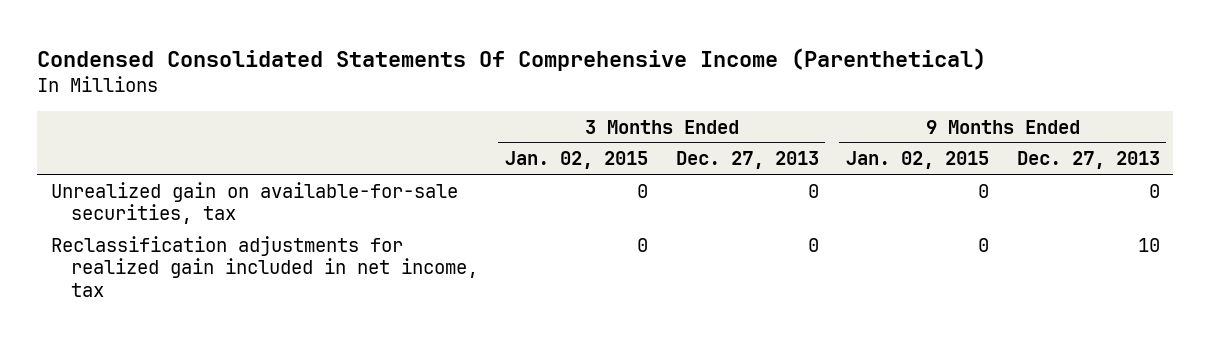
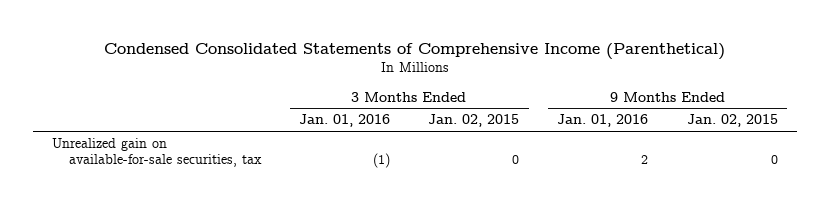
[37,47,987,71] Condensed Consolidated Statements Of Comprehensive Income (Parenthetical) -> [103,42,725,60] Condensed Consolidated Statements of Comprehensive Income (Parenthetical)
[675,151,819,170] Dec. 27, 2013 -> none
[1016,151,1160,170] Dec. 27, 2013 -> none
none -> [299,114,391,128] Jan. 01, 2016
none -> [557,114,649,128] Jan. 01, 2016
[51,235,478,298] Reclassification adjustments for realized gain included in net income, tax -> none

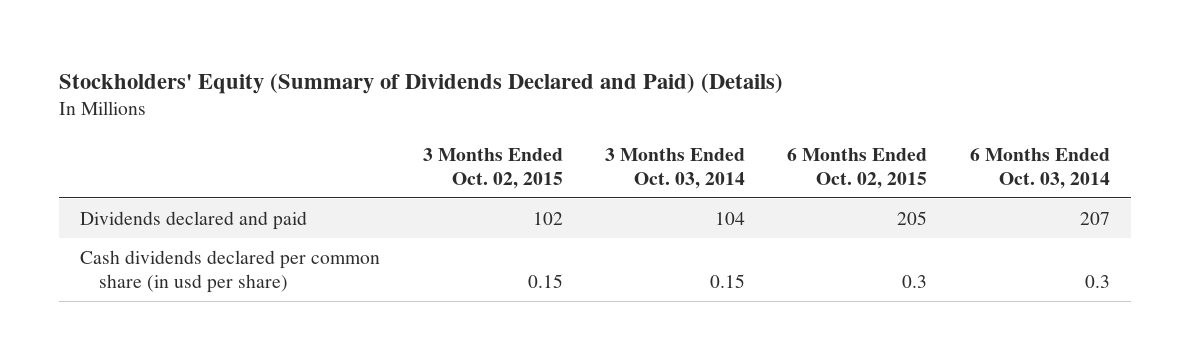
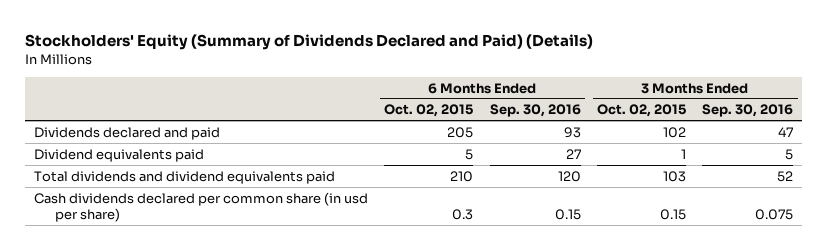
[605,147,746,189] 3 Months Ended Oct. 03, 2014 -> none
[969,147,1110,189] 6 Months Ended Oct. 03, 2014 -> none
none -> [489,104,581,118] Sep. 30, 2016
none -> [702,104,794,118] Sep. 30, 2016
none -> [33,148,204,162] Dividend equivalents paid
none -> [33,170,335,184] Total dividends and dividend equivalents paid

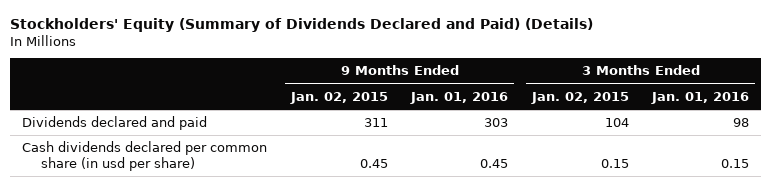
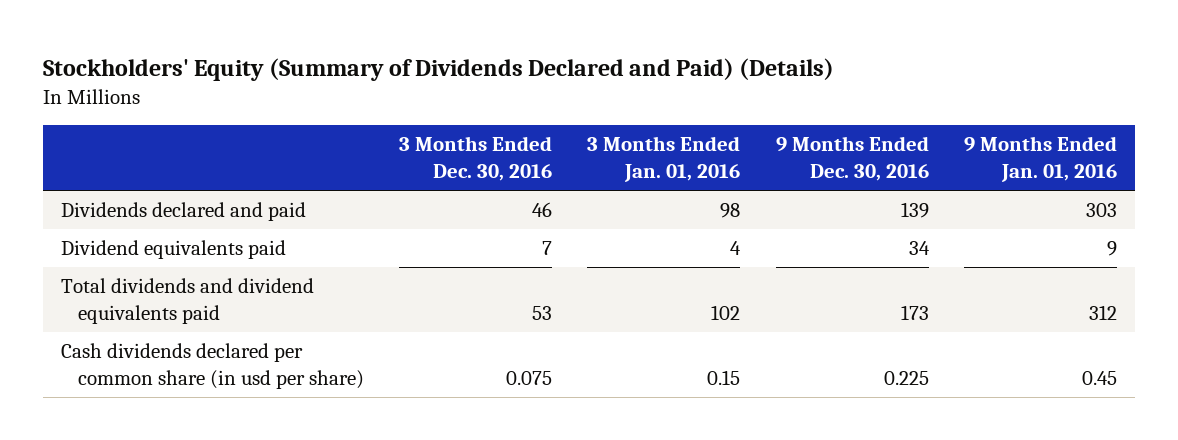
[289,91,388,104] Jan. 02, 2015 -> none
[530,91,629,104] Jan. 02, 2015 -> none
none -> [399,136,553,182] 3 Months Ended Dec. 30, 2016
none -> [775,136,929,182] 9 Months Ended Dec. 30, 2016
none -> [61,240,287,260] Dividend equivalents paid
none -> [61,278,315,324] Total dividends and dividend equivalents paid

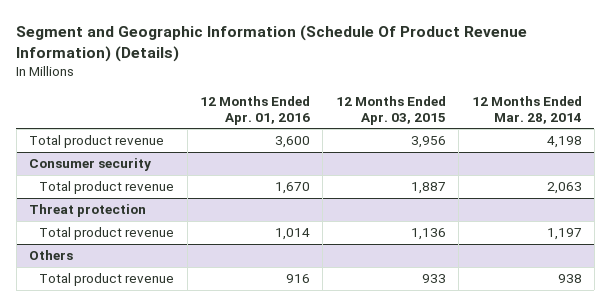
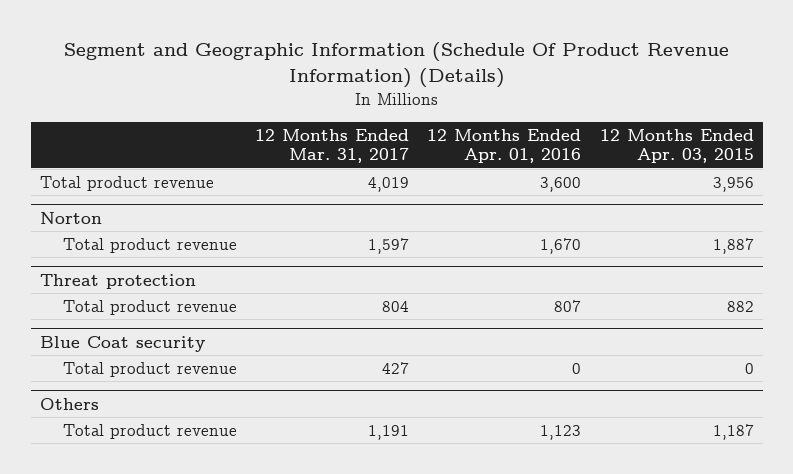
[471,95,582,124] 12 Months Ended Mar. 28, 2014 -> none
none -> [254,128,409,164] 12 Months Ended Mar. 31, 2017
[28,158,151,172] Consumer security -> [39,211,102,224] Norton
[275,228,311,241] 1,014 -> [554,299,582,312] 807
[410,228,446,241] 1,136 -> [726,300,754,312] 882
none -> [39,335,205,352] Blue Coat security
none -> [62,361,237,377] Total product revenue
[286,274,311,284] 916 -> [540,424,582,440] 1,123
[421,274,446,284] 933 -> [712,423,754,440] 1,187

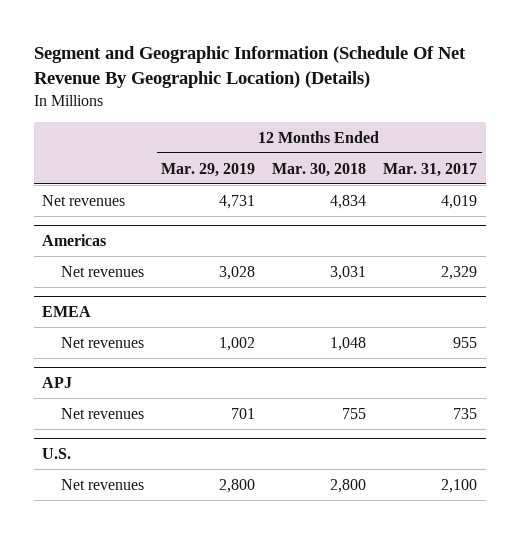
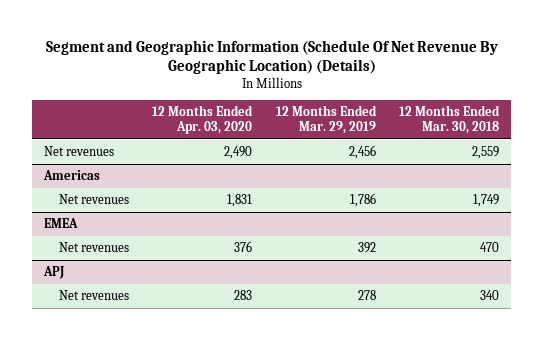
[383,162,478,177] Mar. 31, 2017 -> none
none -> [152,105,254,135] 12 Months Ended Apr. 03, 2020
[219,194,256,209] 4,731 -> [348,144,376,159] 2,456
[330,194,367,209] 4,834 -> [472,145,500,159] 2,559
[219,265,256,280] 3,028 -> [349,192,376,207] 1,786
[330,265,367,280] 3,031 -> [473,193,500,207] 1,749
[219,336,256,351] 1,002 -> [357,241,376,253] 392
[330,336,367,351] 1,048 -> [480,241,500,252] 470
[42,448,72,460] U.S. -> none
[60,478,144,490] Net revenues -> none
[231,407,256,419] 701 -> [357,289,376,300] 278
[342,407,367,419] 755 -> [480,289,500,300] 340

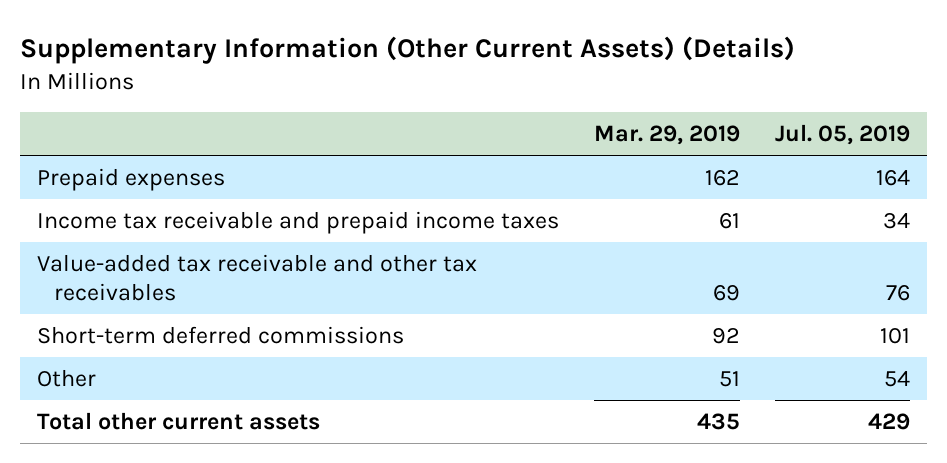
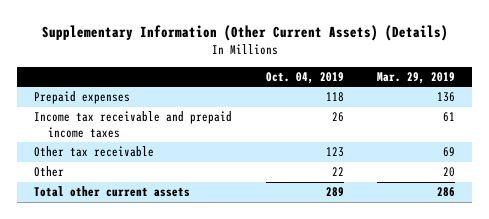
[774,124,910,146] Jul. 05, 2019 -> none
none -> [265,71,344,84] Oct. 04, 2019
[705,169,741,186] 162 -> [436,92,455,103] 136
[37,253,478,302] Value-added tax receivable and other tax receivables -> none
[37,325,405,344] Short-term deferred commissions -> none
none -> [34,146,155,158] Other tax receivable
[719,370,741,387] 51 -> [442,167,455,178] 20
[697,412,741,430] 435 -> [436,187,455,198] 286

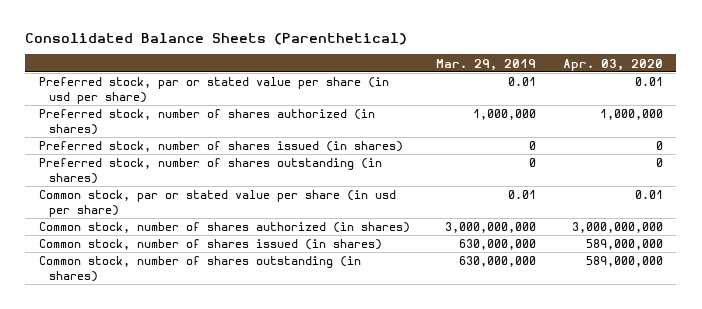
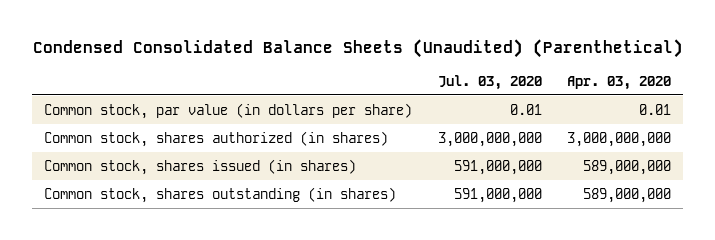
[25,33,408,46] Consolidated Balance Sheets (Parenthetical) -> [32,39,683,59] Condensed Consolidated Balance Sheets (Unaudited) (Parenthetical)
[436,58,537,71] Mar. 29, 2019 -> none
none -> [437,74,542,90] Jul. 03, 2020
[38,77,389,104] Preferred stock, par or stated value per share (in usd per share) -> none
[38,109,375,135] Preferred stock, number of shares authorized (in shares) -> none
[38,141,403,153] Preferred stock, number of shares issued (in shares) -> none
[38,158,382,184] Preferred stock, number of shares outstanding (in shares) -> none
[38,190,396,217] Common stock, par or stated value per share (in usd per share) -> [44,102,413,119] Common stock, par value (in dollars per share)
[38,222,410,234] Common stock, number of shares authorized (in shares) -> [44,130,389,147] Common stock, shares authorized (in shares)
[38,239,382,251] Common stock, number of shares issued (in shares) -> [44,158,357,175] Common stock, shares issued (in shares)
[38,256,361,282] Common stock, number of shares outstanding (in shares) -> [44,186,397,203] Common stock, shares outstanding (in shares)

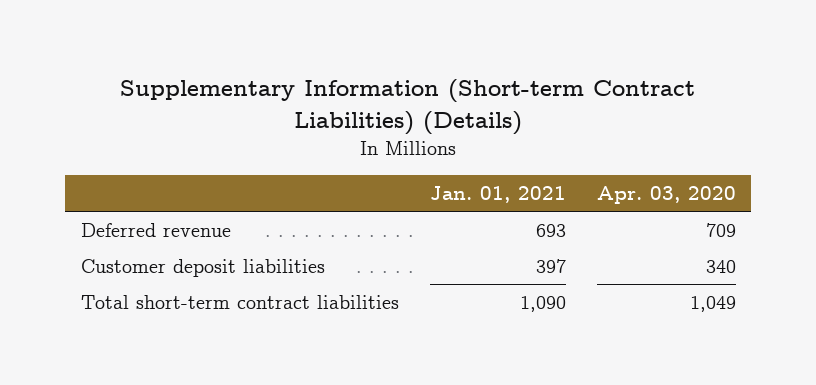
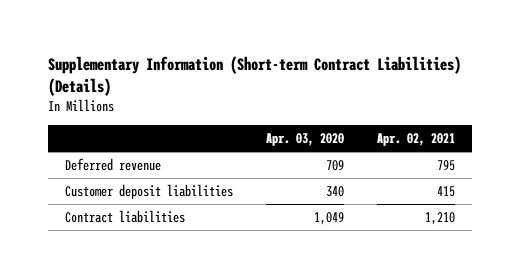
[429,186,566,204] Jan. 01, 2021 -> none
none -> [377,133,456,147] Apr. 02, 2021
[80,295,399,310] Total short-term contract liabilities -> [64,209,185,223] Contract liabilities

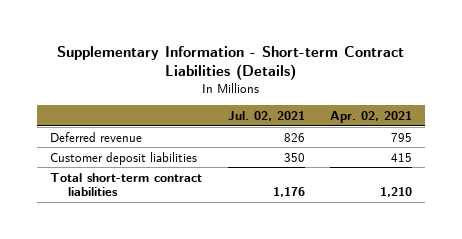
[48,56,462,97] Supplementary Information (Short-term Contract Liabilities) (Details) -> [57,45,405,80] Supplementary Information - Short-term Contract Liabilities (Details)
[265,133,344,147] Apr. 03, 2020 -> none
none -> [227,110,305,121] Jul. 02, 2021
[64,209,185,223] Contract liabilities -> [49,172,202,196] Total short-term contract liabilities

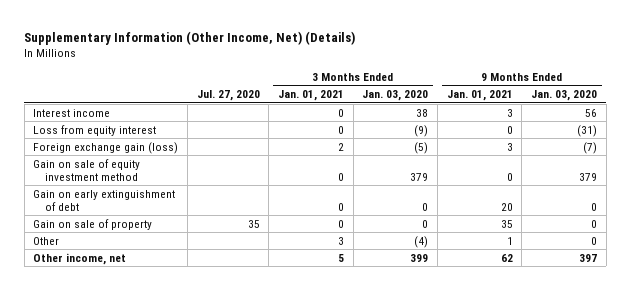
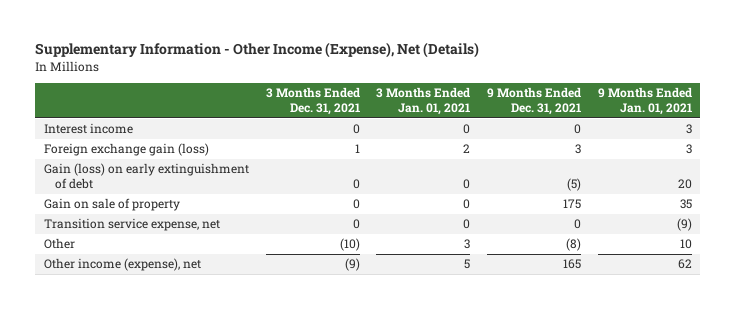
[24,30,356,45] Supplementary Information (Other Income, Net) (Details) -> [35,42,480,59] Supplementary Information - Other Income (Expense), Net (Details)
[196,90,260,102] Jul. 27, 2020 -> none
[362,90,429,102] Jan. 03, 2020 -> none
[531,90,598,102] Jan. 03, 2020 -> none
none -> [265,87,360,116] 3 Months Ended Dec. 31, 2021
none -> [487,87,582,116] 9 Months Ended Dec. 31, 2021
[33,124,157,136] Loss from equity interest -> none
[33,158,141,181] Gain on sale of equity investment method -> none
[33,189,176,211] Gain on early extinguishment of debt -> [43,163,249,190] Gain (loss) on early extinguishment of debt
none -> [43,218,220,232] Transition service expense, net
[506,236,513,245] 1 -> [679,239,692,250] 10
[33,252,127,265] Other income, net -> [43,258,201,272] Other income (expense), net

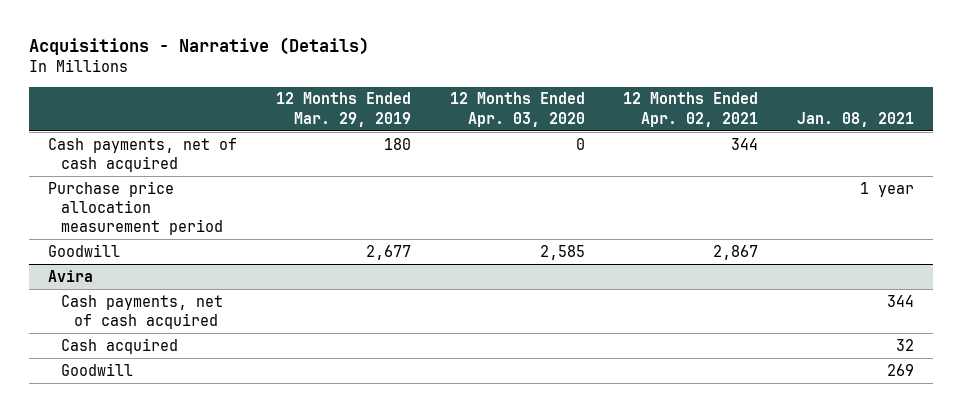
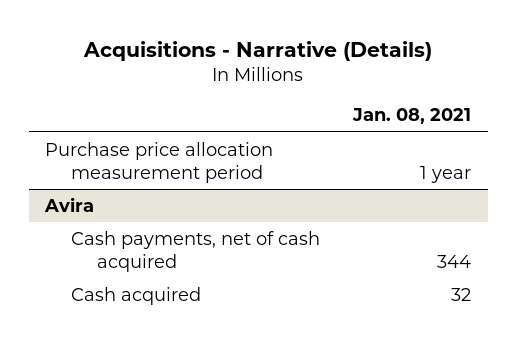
[276,92,412,127] 12 Months Ended Mar. 29, 2019 -> none
[449,92,585,127] 12 Months Ended Apr. 03, 2020 -> none
[623,92,759,127] 12 Months Ended Apr. 02, 2021 -> none
[48,137,238,172] Cash payments, net of cash acquired -> none
[48,243,121,257] Goodwill -> none
[61,362,134,376] Goodwill -> none

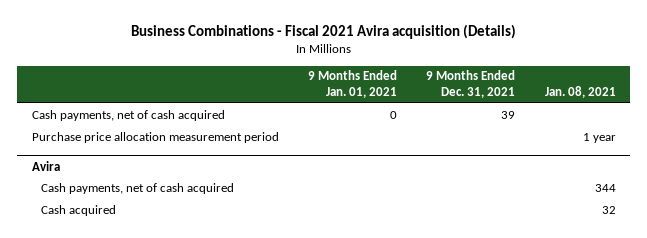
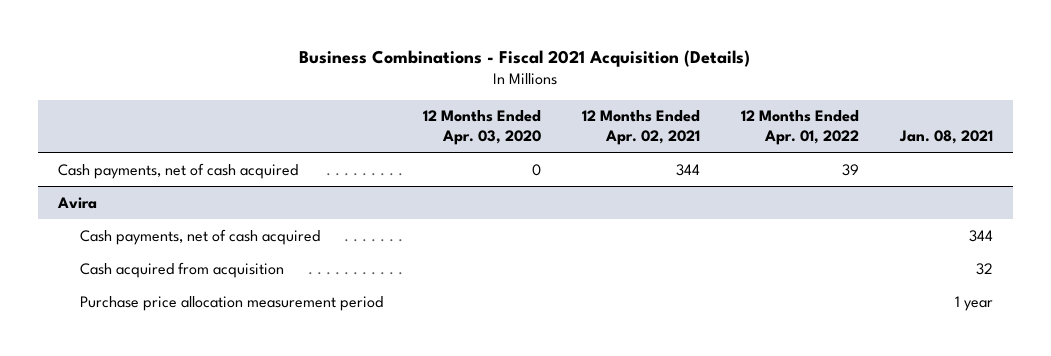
[130,24,516,40] Business Combinations - Fiscal 2021 Avira acquisition (Details) -> [299,49,751,67] Business Combinations - Fiscal 2021 Acquisition (Details)
[307,70,397,99] 9 Months Ended Jan. 01, 2021 -> none
[426,70,516,99] 9 Months Ended Dec. 31, 2021 -> none
none -> [423,110,542,146] 12 Months Ended Apr. 03, 2020
none -> [582,110,701,146] 12 Months Ended Apr. 02, 2021
none -> [740,110,859,146] 12 Months Ended Apr. 01, 2022
[31,131,279,143] Purchase price allocation measurement period -> none
[40,204,116,216] Cash acquired -> [79,261,284,278] Cash acquired from acquisition
none -> [79,295,383,311] Purchase price allocation measurement period

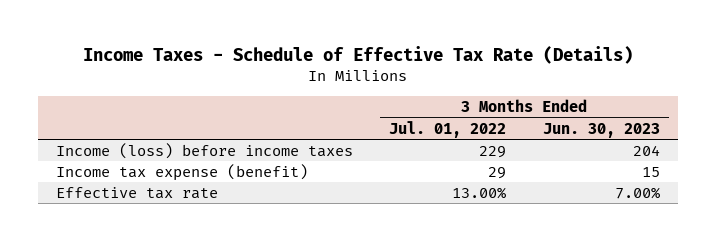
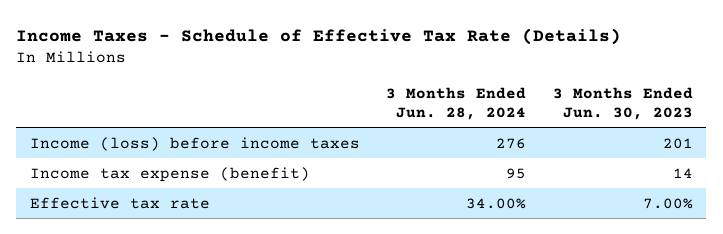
[389,120,507,138] Jul. 01, 2022 -> none
none -> [386,86,527,120] 3 Months Ended Jun. 28, 2024
[632,144,660,156] 204 -> [662,137,693,149] 201
[641,166,660,177] 15 -> [672,167,693,178] 14

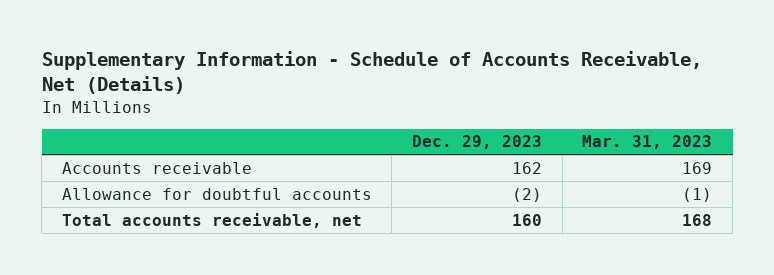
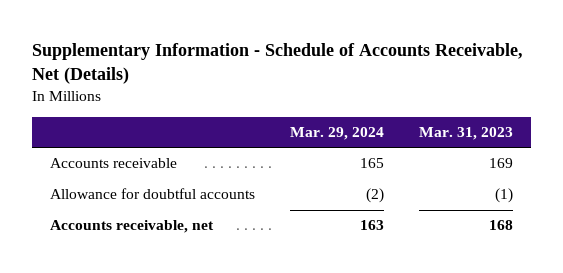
[412,135,543,150] Dec. 29, 2023 -> none
none -> [289,127,384,141] Mar. 29, 2024
[61,212,362,228] Total accounts receivable, net -> [49,220,214,234] Accounts receivable, net

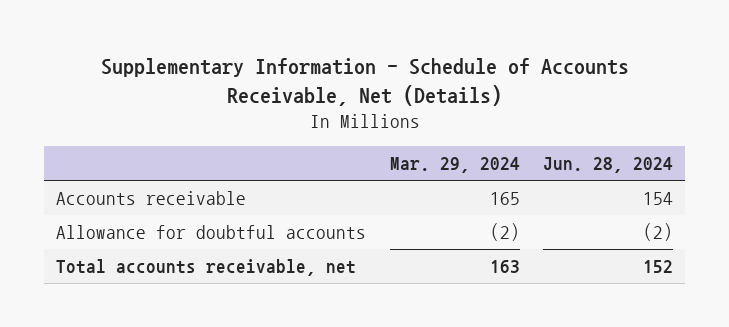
[418,127,513,141] Mar. 31, 2023 -> none
none -> [543,157,674,174] Jun. 28, 2024
[49,220,214,234] Accounts receivable, net -> [55,259,356,277] Total accounts receivable, net

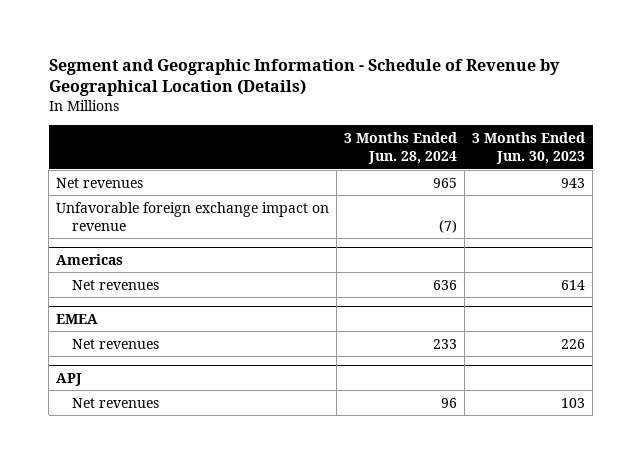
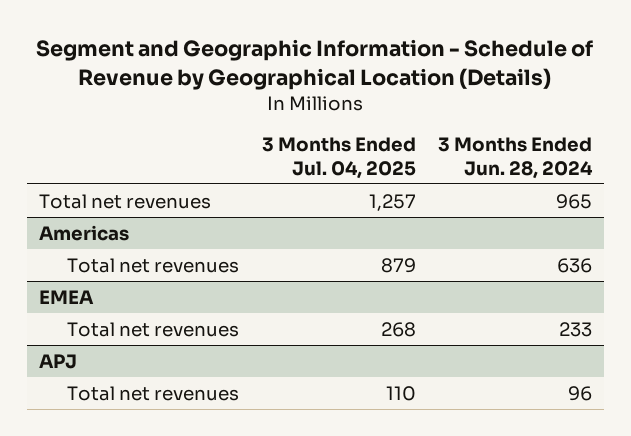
[472,131,586,164] 3 Months Ended Jun. 30, 2023 -> none
none -> [261,136,416,179] 3 Months Ended Jul. 04, 2025
[56,201,330,231] Unfavorable foreign exchange impact on revenue -> none
[56,177,144,188] Net revenues -> [38,193,211,209] Total net revenues
[71,279,159,290] Net revenues -> [67,257,240,273] Total net revenues
[71,338,159,349] Net revenues -> [67,321,240,337] Total net revenues
[71,397,159,408] Net revenues -> [67,385,240,401] Total net revenues

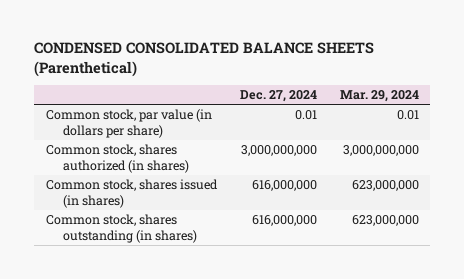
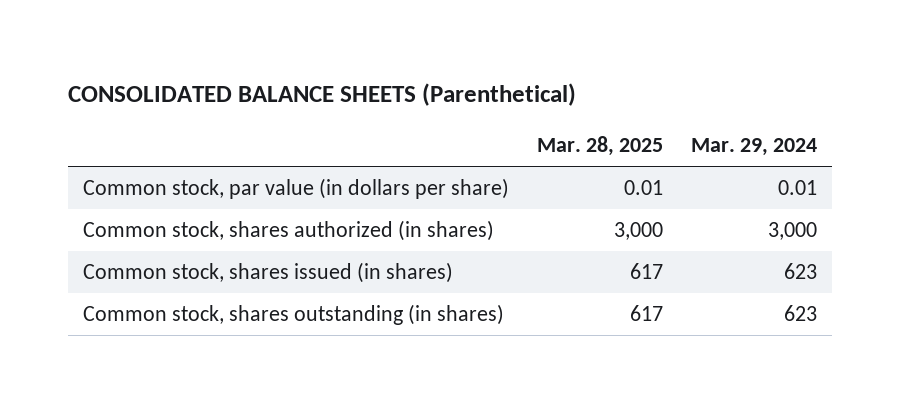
[34,42,375,77] CONDENSED CONSOLIDATED BALANCE SHEETS (Parenthetical) -> [68,83,577,107] CONSOLIDATED BALANCE SHEETS (Parenthetical)
[239,90,317,103] Dec. 27, 2024 -> none
none -> [537,136,664,157] Mar. 28, 2025
[342,144,419,156] 3,000,000,000 -> [768,222,818,241] 3,000
[351,179,419,191] 623,000,000 -> [784,263,818,280] 623
[351,214,419,226] 623,000,000 -> [784,305,818,322] 623

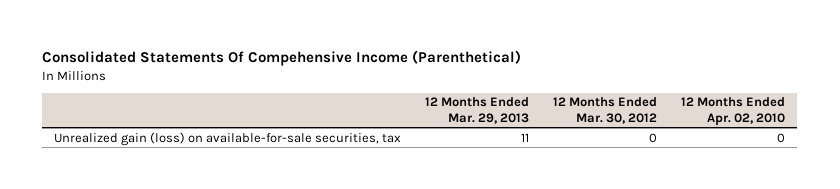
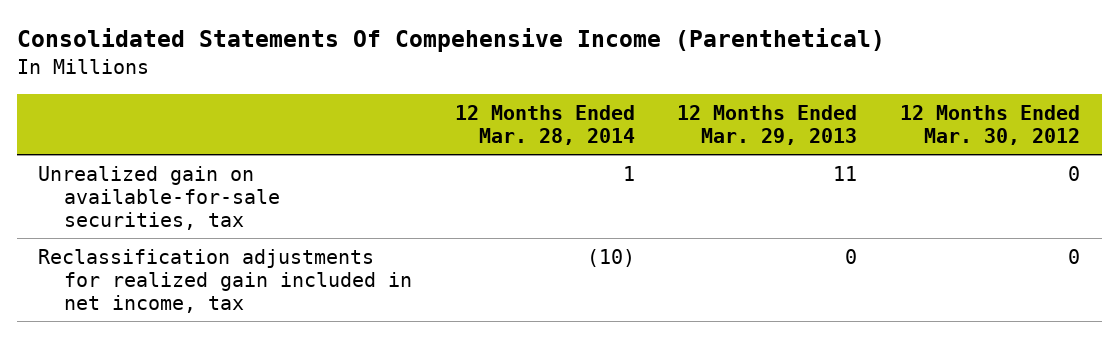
[681,97,786,126] 12 Months Ended Apr. 02, 2010 -> none
none -> [454,104,635,145] 12 Months Ended Mar. 28, 2014
[54,131,402,146] Unrealized gain (loss) on available-for-sale securities, tax -> [38,165,280,230] Unrealized gain on available-for-sale securities, tax
none -> [38,248,412,313] Reclassification adjustments for realized gain included in net income, tax

